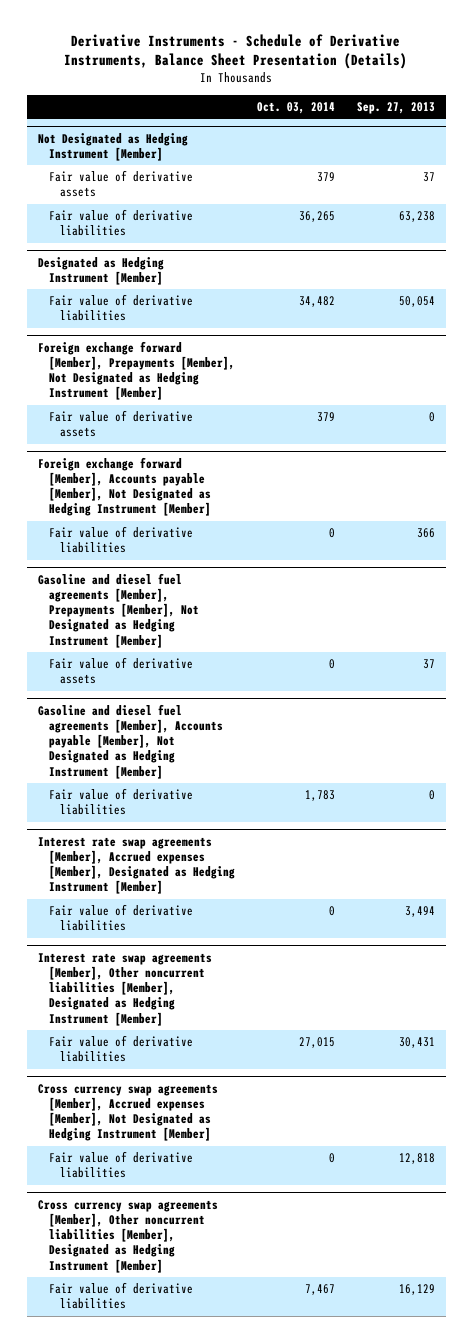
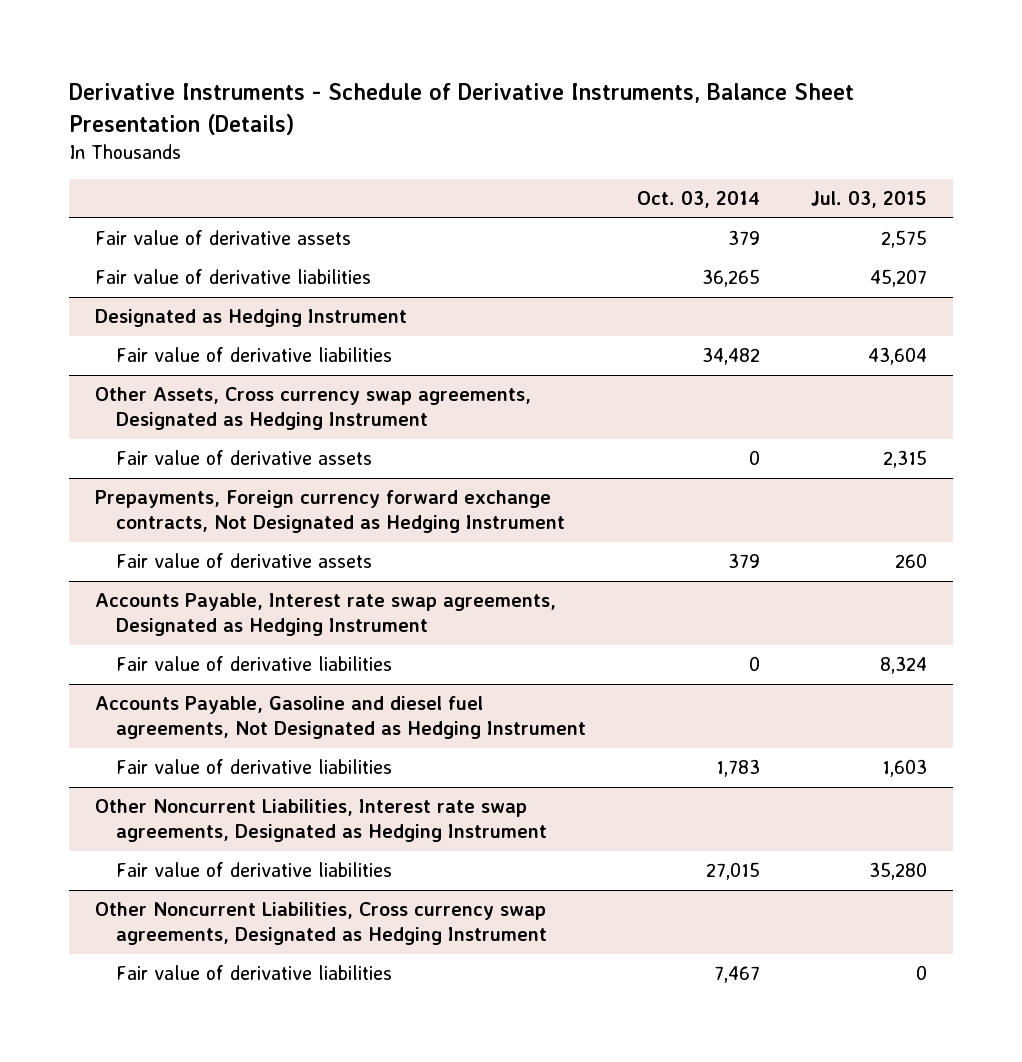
[356,101,435,114] Sep. 27, 2013 -> none
none -> [811,191,928,209] Jul. 03, 2015
[37,132,188,161] Not Designated as Hedging Instrument [Member] -> none
[37,256,164,285] Designated as Hedging Instrument [Member] -> [94,309,407,328] Designated as Hedging Instrument
none -> [94,387,531,431] Other Assets, Cross currency swap agreements, Designated as Hedging Instrument
none -> [115,450,372,466] Fair value of derivative assets
[37,340,235,401] Foreign exchange forward [Member], Prepayments [Member], Not Designated as Hedging Instrument [Member] -> [94,490,565,534] Prepayments, Foreign currency forward exchange contracts, Not Designated as Hedging Instrument
[37,456,211,517] Foreign exchange forward [Member], Accounts payable [Member], Not Designated as Hedging Instrument [Member] -> none
none -> [94,593,556,637] Accounts Payable, Interest rate swap agreements, Designated as Hedging Instrument
[37,572,199,648] Gasoline and diesel fuel agreements [Member], Prepayments [Member], Not Designated as Hedging Instrument [Member] -> none
[48,657,193,685] Fair value of derivative assets -> none
[37,703,223,779] Gasoline and diesel fuel agreements [Member], Accounts payable [Member], Not Designated as Hedging Instrument [Member] -> [94,696,586,740] Accounts Payable, Gasoline and diesel fuel agreements, Not Designated as Hedging Instrument
[37,836,235,895] Interest rate swap agreements [Member], Accrued expenses [Member], Designated as Hedging Instrument [Member] -> none
[48,904,193,932] Fair value of derivative liabilities -> none
[37,952,212,1026] Interest rate swap agreements [Member], Other noncurrent liabilities [Member], Designated as Hedging Instrument [Member] -> [94,799,547,843] Other Noncurrent Liabilities, Interest rate swap agreements, Designated as Hedging Instrument
[37,1083,218,1142] Cross currency swap agreements [Member], Accrued expenses [Member], Not Designated as Hedging Instrument [Member] -> none
[48,1151,193,1179] Fair value of derivative liabilities -> none
[37,1199,218,1273] Cross currency swap agreements [Member], Other noncurrent liabilities [Member], Designated as Hedging Instrument [Member] -> [94,902,547,946] Other Noncurrent Liabilities, Cross currency swap agreements, Designated as Hedging Instrument

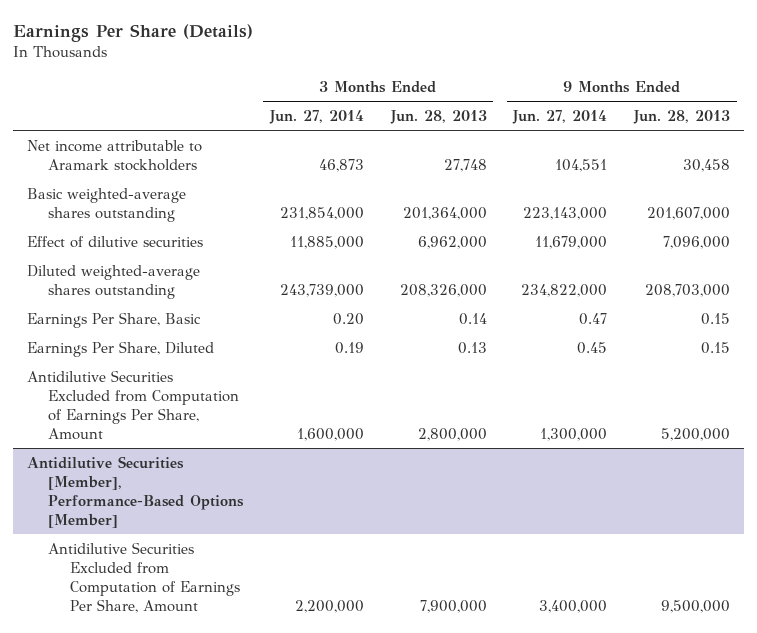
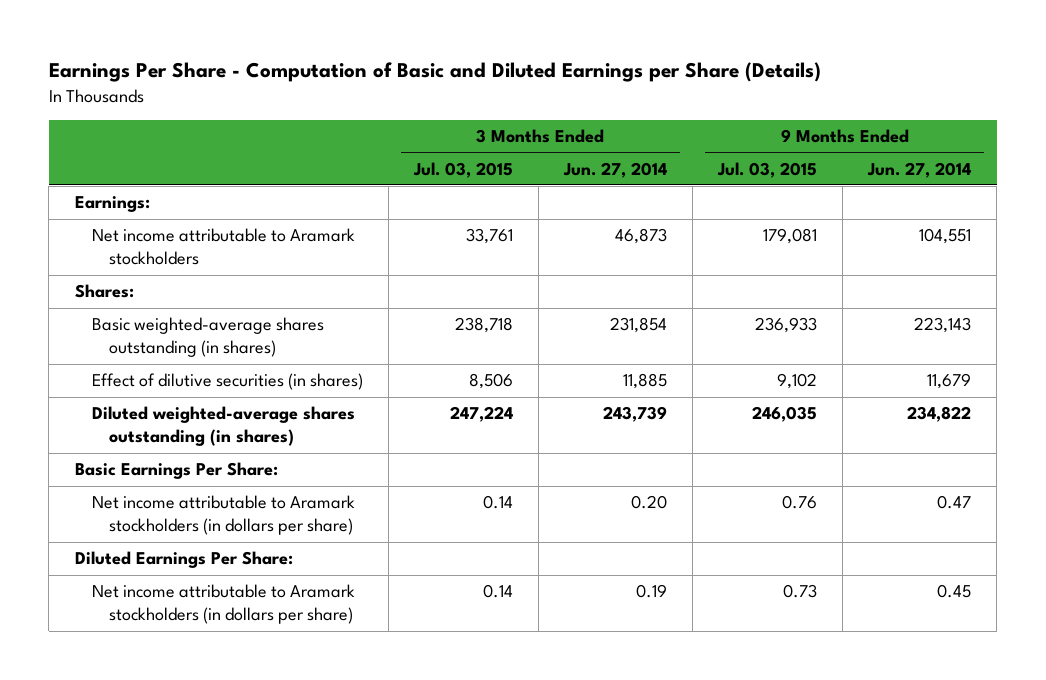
[13,23,254,42] Earnings Per Share (Details) -> [48,62,821,83] Earnings Per Share - Computation of Basic and Diluted Earnings per Share (Details)
[389,109,487,124] Jun. 28, 2013 -> none
[633,109,731,124] Jun. 28, 2013 -> none
none -> [412,161,513,178] Jul. 03, 2015
none -> [716,161,817,178] Jul. 03, 2015
none -> [74,196,150,213] Earnings:
[26,369,240,440] Antidilutive Securities Excluded from Computation of Earnings Per Share, Amount -> none
[26,455,245,528] Antidilutive Securities [Member], Performance-Based Options [Member] -> none
[48,541,240,613] Antidilutive Securities Excluded from Computation of Earnings Per Share, Amount -> none
none -> [74,284,134,299] Shares:
[26,187,186,222] Basic weighted-average shares outstanding -> [91,317,324,358] Basic weighted-average shares outstanding (in shares)
[279,206,364,220] 231,854,000 -> [609,317,667,334] 231,854
[523,206,608,220] 223,143,000 -> [914,317,972,334] 223,143
[26,235,203,248] Effect of dilutive securities -> [91,373,363,391] Effect of dilutive securities (in shares)
[289,235,364,249] 11,885,000 -> [622,373,667,390] 11,885
[535,235,608,249] 11,679,000 -> [927,373,972,390] 11,679
[26,264,200,299] Diluted weighted-average shares outstanding -> [91,406,355,447] Diluted weighted-average shares outstanding (in shares)
[279,283,364,297] 243,739,000 -> [602,406,667,423] 243,739
[521,283,608,297] 234,822,000 -> [907,406,972,423] 234,822
none -> [74,462,278,480] Basic Earnings Per Share:
[26,311,201,328] Earnings Per Share, Basic -> [91,495,355,536] Net income attributable to Aramark stockholders (in dollars per share)
none -> [74,551,293,569] Diluted Earnings Per Share:
[26,340,214,357] Earnings Per Share, Diluted -> [91,584,355,625] Net income attributable to Aramark stockholders (in dollars per share)

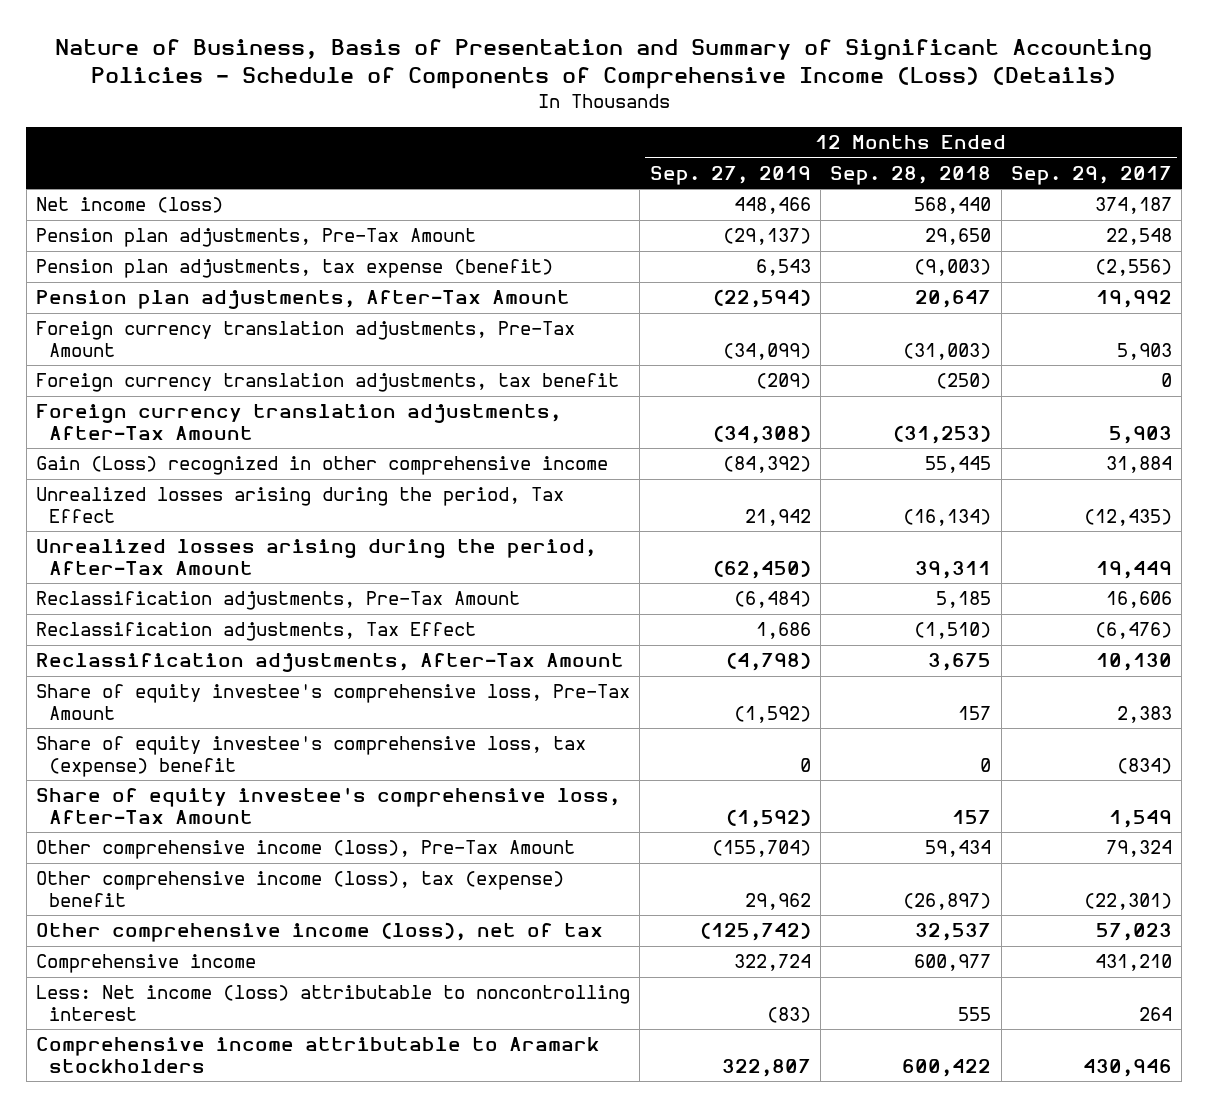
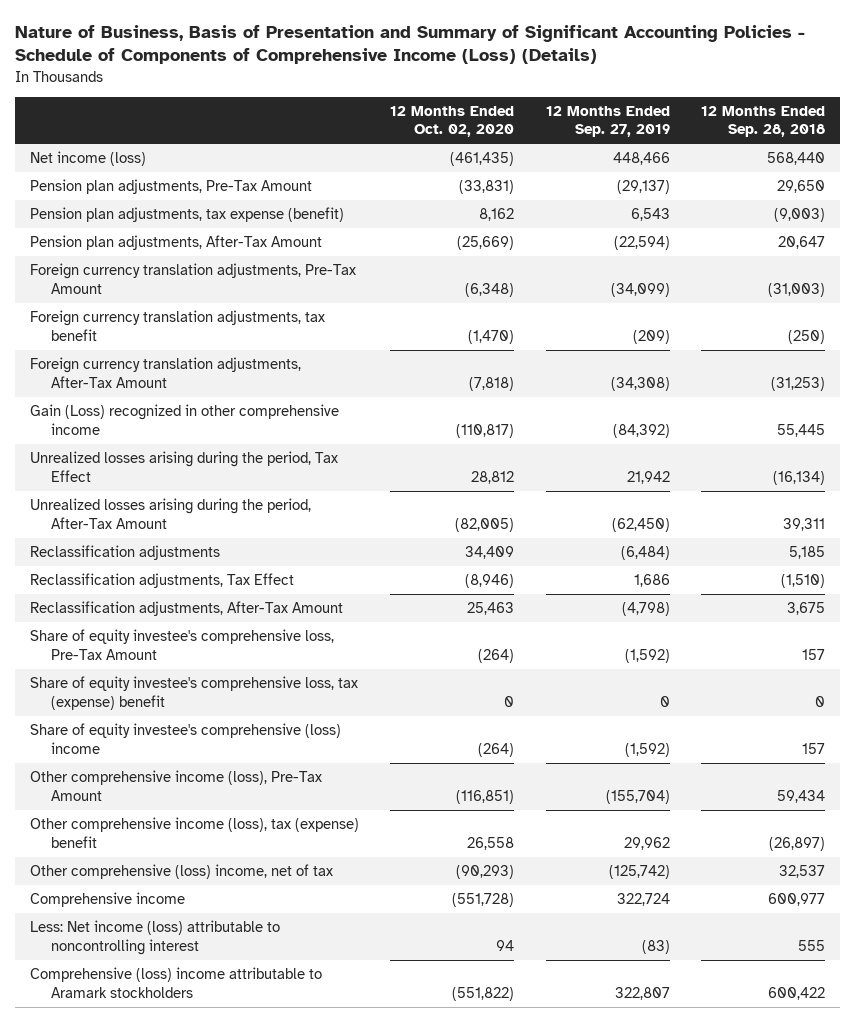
[1010,165,1172,185] Sep. 29, 2017 -> none
none -> [390,105,515,138] 12 Months Ended Oct. 02, 2020
[36,591,521,611] Reclassification adjustments, Pre-Tax Amount -> [30,545,221,561] Reclassification adjustments
[36,787,621,824] Share of equity investee's comprehensive loss, After-Tax Amount -> [30,723,342,754] Share of equity investee's comprehensive (loss) income
[36,922,604,943] Other comprehensive income (loss), net of tax -> [30,864,334,880] Other comprehensive (loss) income, net of tax
[36,1037,601,1073] Comprehensive income attributable to Aramark stockholders -> [30,967,323,998] Comprehensive (loss) income attributable to Aramark stockholders

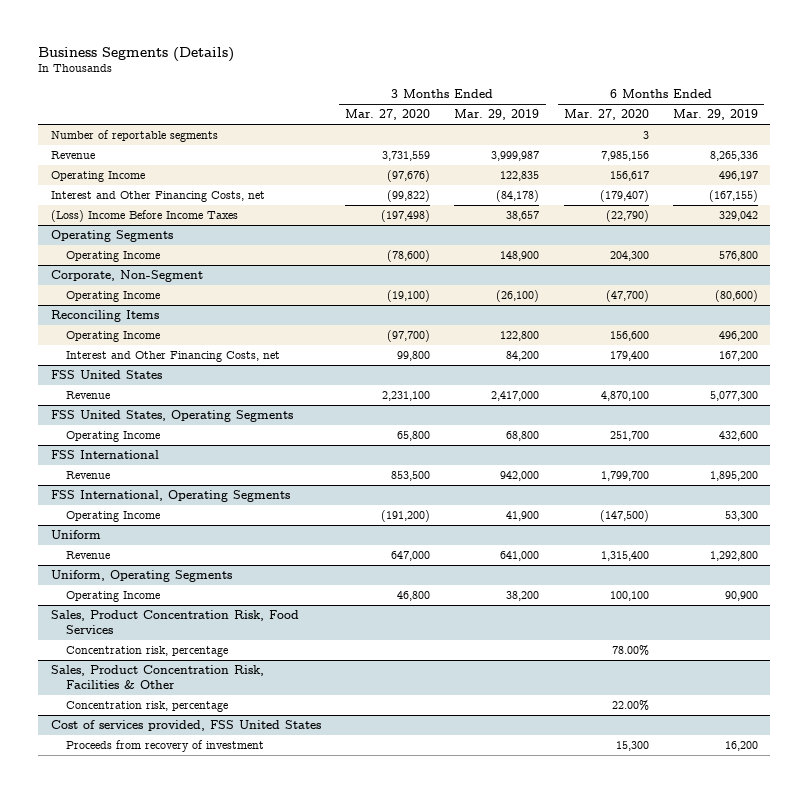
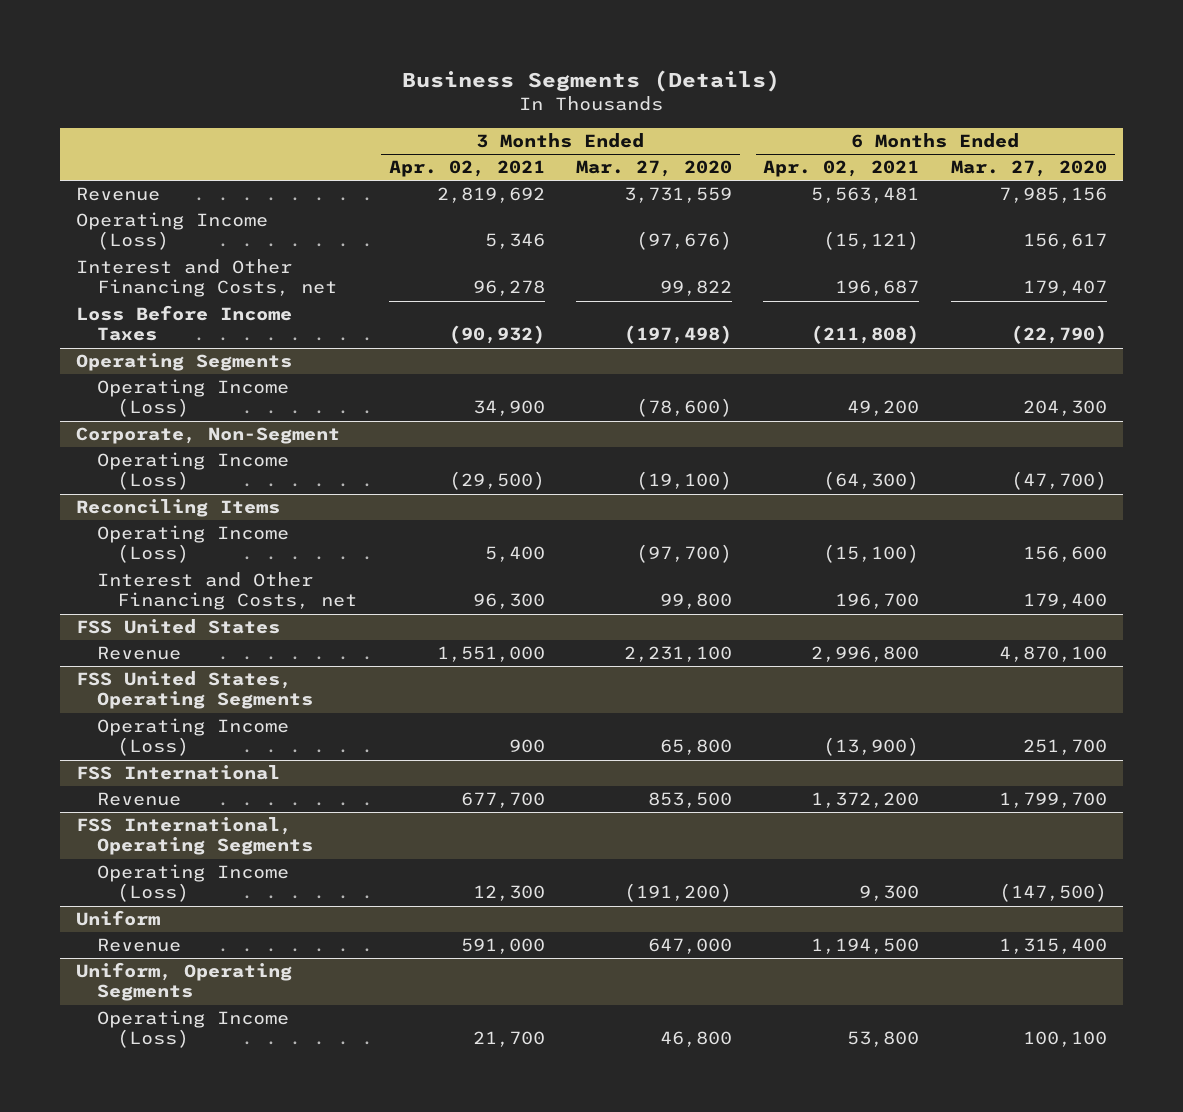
[454,109,540,121] Mar. 29, 2019 -> none
[673,109,759,121] Mar. 29, 2019 -> none
none -> [388,160,545,178] Apr. 02, 2021
none -> [763,160,920,178] Apr. 02, 2021
[50,130,218,143] Number of reportable segments -> none
[50,171,145,183] Operating Income -> [75,212,268,251] Operating Income (Loss)
[387,190,431,203] (99,822) -> [660,280,733,297] 99,822
[599,190,649,203] (179,407) -> [1022,280,1107,297] 179,407
[50,210,238,223] (Loss) Income Before Income Taxes -> [75,305,292,342] Loss Before Income Taxes
[65,251,160,263] Operating Income -> [96,379,289,418] Operating Income (Loss)
[65,291,160,303] Operating Income -> [96,452,289,491] Operating Income (Loss)
[65,331,160,343] Operating Income -> [96,525,289,564] Operating Income (Loss)
[65,431,160,443] Operating Income -> [96,718,289,757] Operating Income (Loss)
[65,511,160,523] Operating Income -> [96,864,289,903] Operating Income (Loss)
[50,610,299,635] Sales, Product Concentration Risk, Food Services -> none
[65,646,228,658] Concentration risk, percentage -> none
[50,665,264,690] Sales, Product Concentration Risk, Facilities & Other -> none
[65,701,228,713] Concentration risk, percentage -> none
[50,720,321,732] Cost of services provided, FSS United States -> none
[65,740,264,753] Proceeds from recovery of investment -> none
[65,591,160,603] Operating Income -> [96,1010,289,1049] Operating Income (Loss)

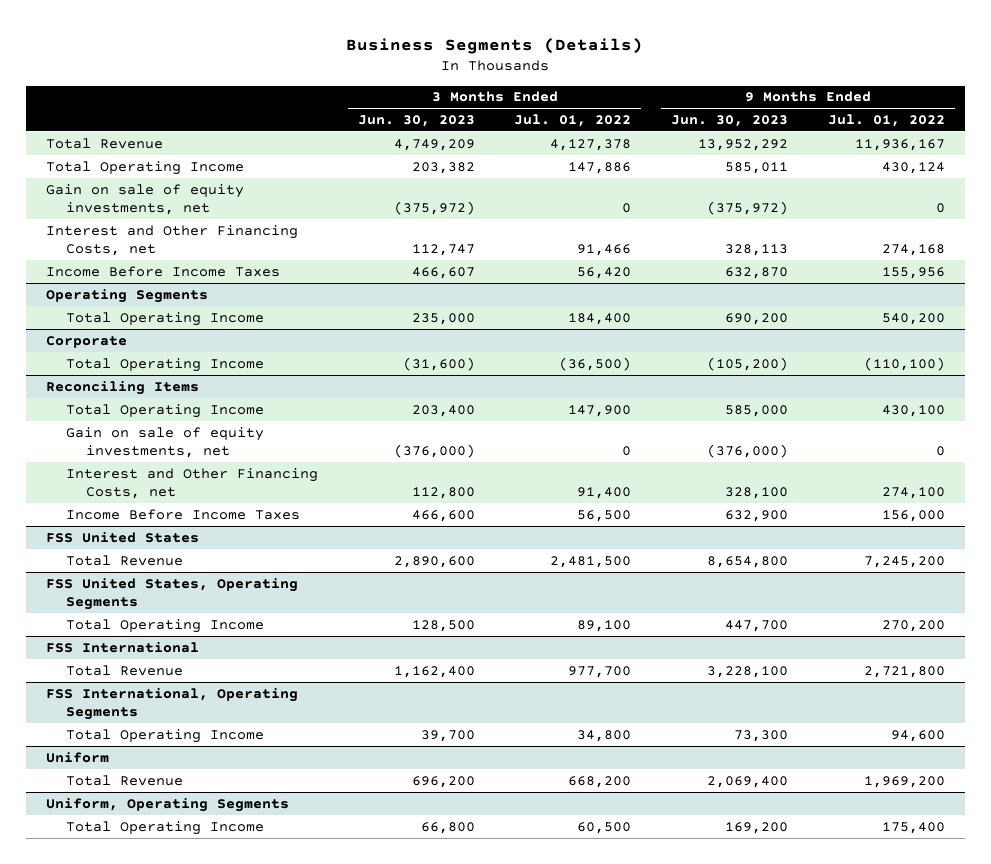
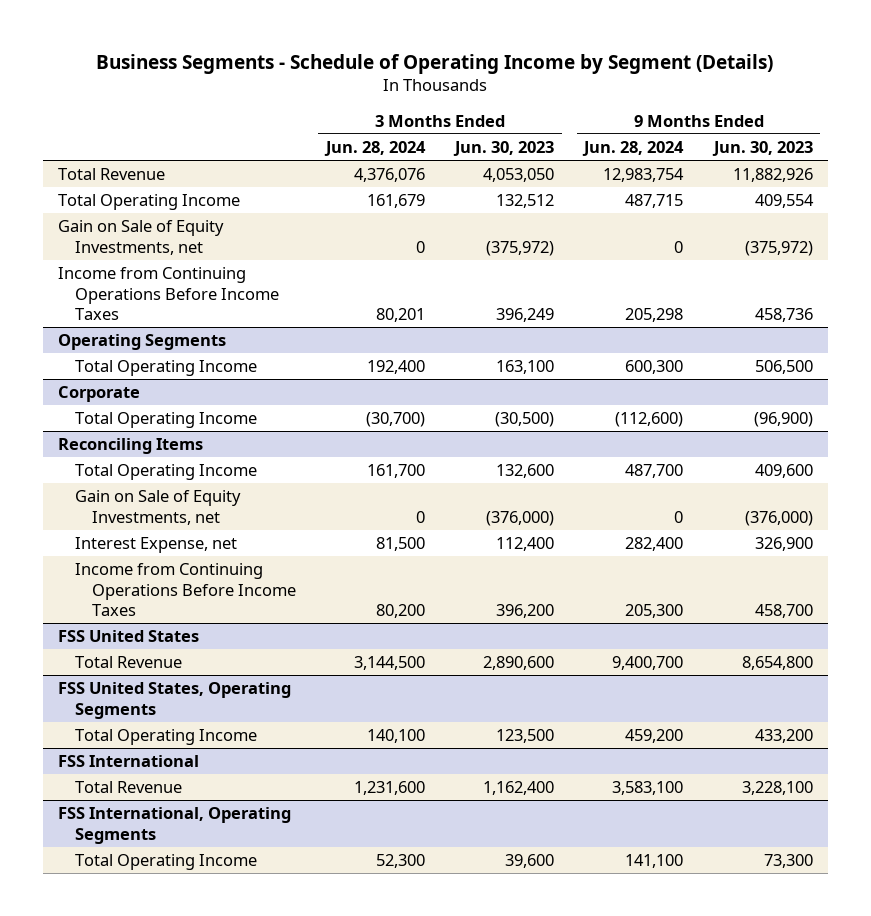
[346,37,644,54] Business Segments (Details) -> [96,53,774,74] Business Segments - Schedule of Operating Income by Segment (Details)
[514,114,632,128] Jul. 01, 2022 -> none
[827,114,945,128] Jul. 01, 2022 -> none
none -> [323,140,426,156] Jun. 28, 2024
none -> [582,140,685,156] Jun. 28, 2024
[46,224,299,257] Interest and Other Financing Costs, net -> none
[393,138,475,151] 4,749,209 -> [483,168,555,183] 4,053,050
[698,138,789,151] 13,952,292 -> [732,168,813,183] 11,882,926
[411,161,475,174] 203,382 -> [496,194,555,209] 132,512
[725,161,789,174] 585,011 -> [754,194,814,209] 409,554
[46,183,245,216] Gain on sale of equity investments, net -> [57,220,224,255] Gain on Sale of Equity Investments, net
[46,265,281,277] Income Before Income Taxes -> [57,267,279,321] Income from Continuing Operations Before Income Taxes
[411,266,475,279] 466,607 -> [496,308,555,323] 396,249
[725,266,789,279] 632,870 -> [754,308,813,323] 458,736
[411,312,475,325] 235,000 -> [496,360,555,375] 163,100
[725,312,789,325] 690,200 -> [754,360,813,375] 506,500
[402,356,475,371] (31,600) -> [495,412,555,428] (30,500)
[707,356,789,371] (105,200) -> [753,412,813,428] (96,900)
[411,404,475,417] 203,400 -> [496,464,555,479] 132,600
[725,404,789,417] 585,000 -> [754,464,813,479] 409,600
[66,426,265,459] Gain on sale of equity investments, net -> [74,490,241,525] Gain on Sale of Equity Investments, net
[66,467,319,500] Interest and Other Financing Costs, net -> [74,537,237,554] Interest Expense, net
[411,487,475,500] 112,800 -> [496,537,555,552] 112,400
[725,487,789,500] 328,100 -> [754,537,813,552] 326,900
[66,508,301,520] Income Before Income Taxes -> [74,563,296,617] Income from Continuing Operations Before Income Taxes
[411,509,475,522] 466,600 -> [496,604,555,619] 396,200
[725,509,789,522] 632,900 -> [754,604,813,619] 458,700
[411,619,475,632] 128,500 -> [496,729,555,744] 123,500
[725,619,789,632] 447,700 -> [754,729,813,744] 433,200
[46,751,110,763] Uniform -> none
[66,774,184,786] Total Revenue -> none
[46,797,290,812] Uniform, Operating Segments -> none
[66,820,265,835] Total Operating Income -> none
[420,729,475,742] 39,700 -> [505,854,555,869] 39,600

